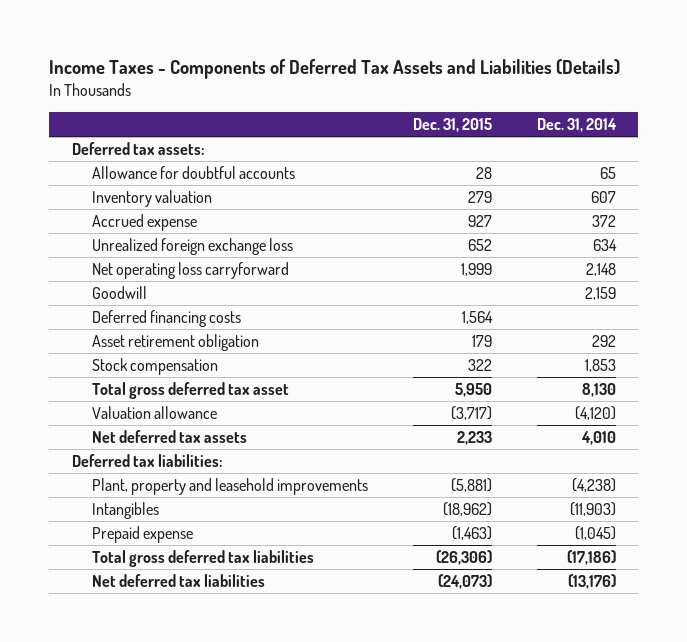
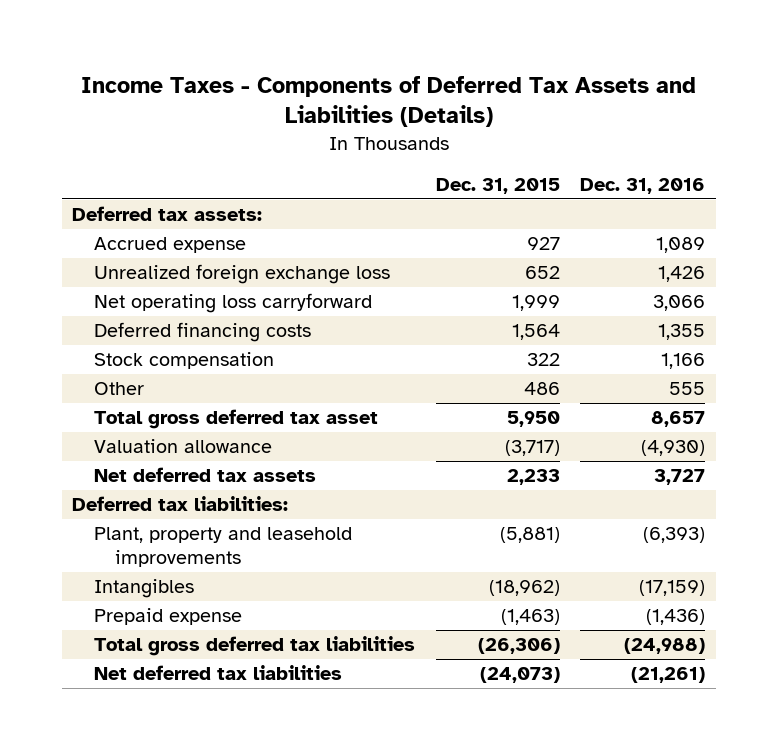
[536,117,617,132] Dec. 31, 2014 -> none
none -> [580,178,706,195] Dec. 31, 2016
[91,166,295,180] Allowance for doubtful accounts -> none
[91,190,212,208] Inventory valuation -> none
[91,286,147,300] Goodwill -> none
[91,334,259,352] Asset retirement obligation -> none
none -> [93,382,144,396] Other

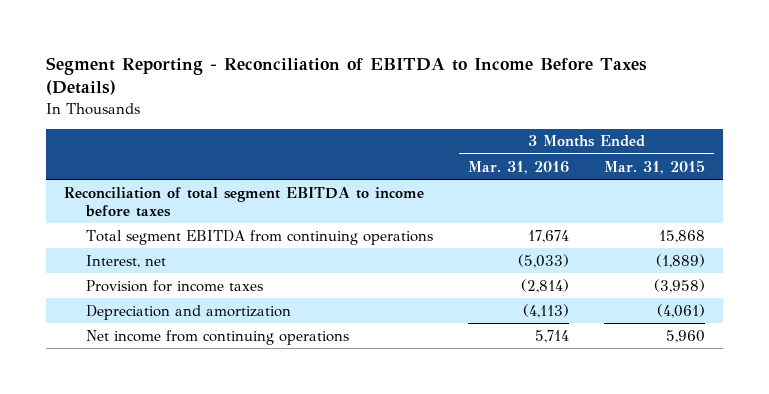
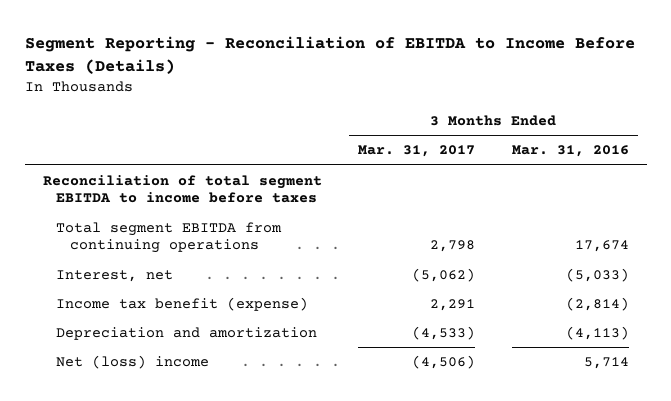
[604,159,706,174] Mar. 31, 2015 -> none
none -> [358,145,476,158] Mar. 31, 2017
[85,279,263,292] Provision for income taxes -> [56,296,309,311] Income tax benefit (expense)
[85,329,349,345] Net income from continuing operations -> [56,354,210,369] Net (loss) income

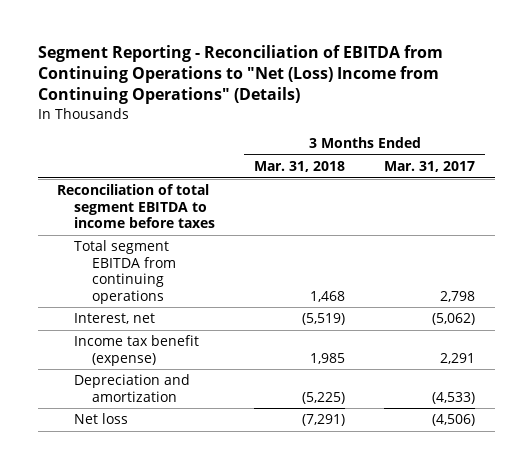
[24,35,635,74] Segment Reporting - Reconciliation of EBITDA to Income Before Taxes (Details) -> [37,45,443,105] Segment Reporting - Reconciliation of EBITDA from Continuing Operations to "Net (Loss) Income from Continuing Operations" (Details)
[511,145,629,158] Mar. 31, 2016 -> none
none -> [254,161,346,173] Mar. 31, 2018
[56,354,210,369] Net (loss) income -> [74,413,129,425] Net loss

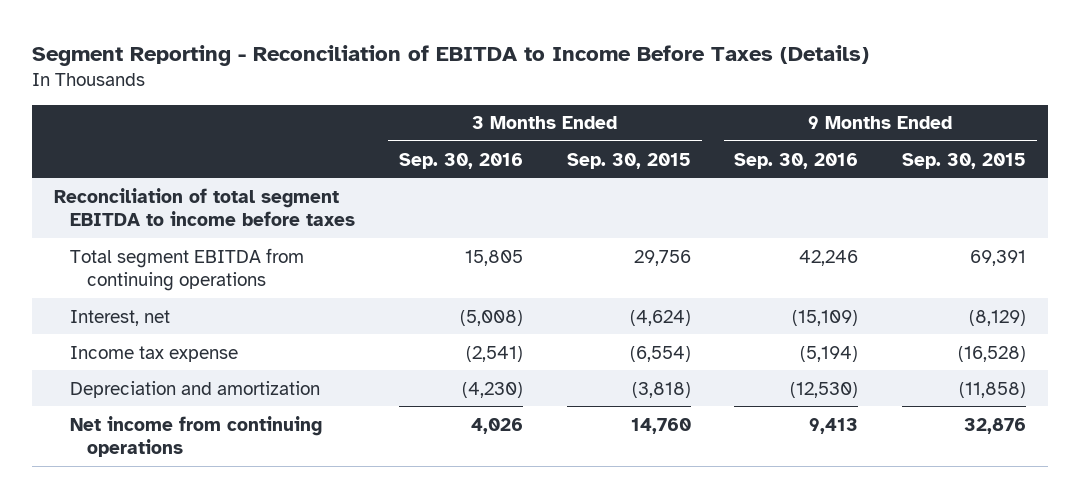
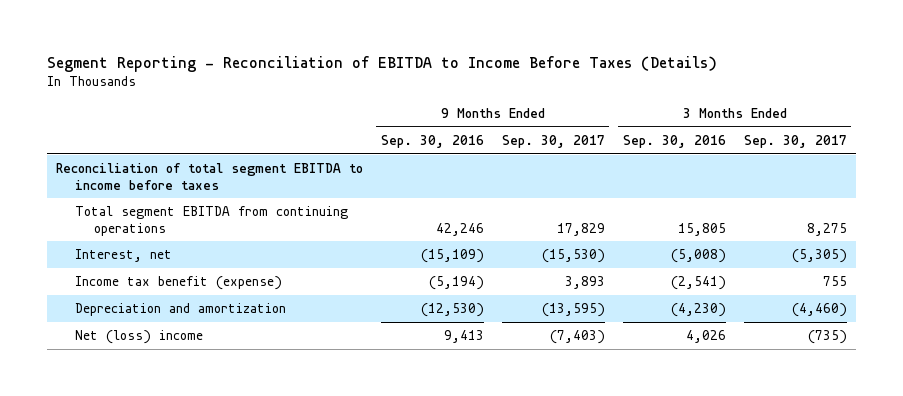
[566,152,691,169] Sep. 30, 2015 -> none
[902,152,1027,169] Sep. 30, 2015 -> none
none -> [501,134,605,148] Sep. 30, 2017
none -> [743,134,847,148] Sep. 30, 2017
[70,345,239,362] Income tax expense -> [75,276,283,291] Income tax benefit (expense)
[70,415,323,458] Net income from continuing operations -> [75,330,204,345] Net (loss) income

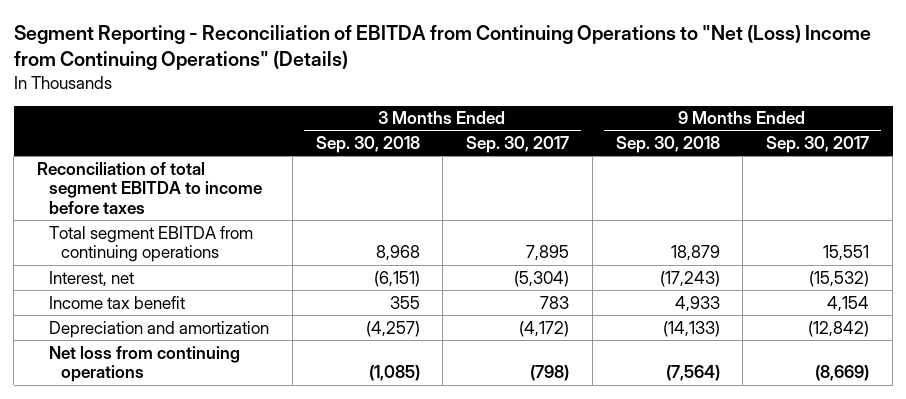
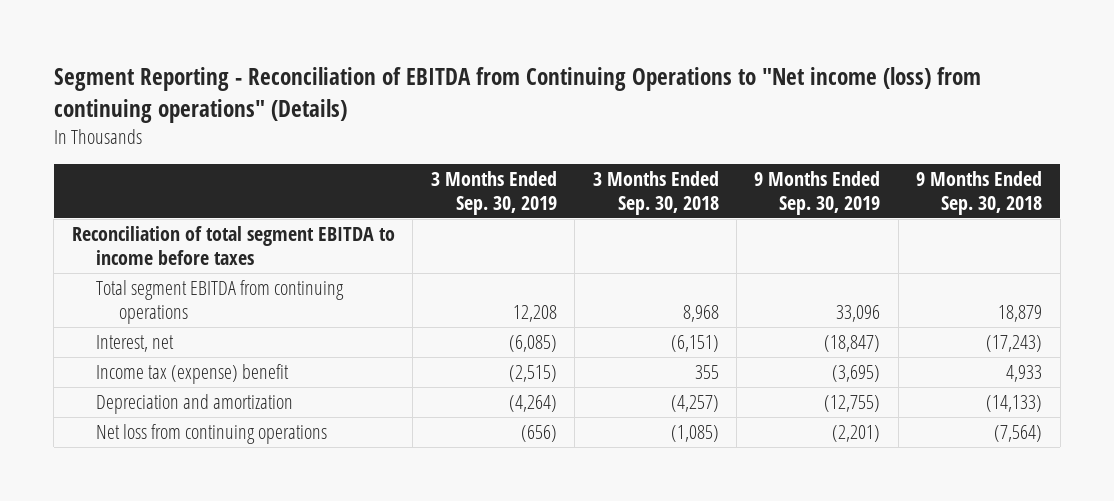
[13,24,871,71] Segment Reporting - Reconciliation of EBITDA from Continuing Operations to "Net (Loss) Income from Continuing Operations" (Details) -> [53,67,981,123] Segment Reporting - Reconciliation of EBITDA from Continuing Operations to "Net income (loss) from continuing operations" (Details)
[466,136,570,154] Sep. 30, 2017 -> none
[766,136,870,154] Sep. 30, 2017 -> none
none -> [430,171,557,215] 3 Months Ended Sep. 30, 2019
none -> [754,171,881,215] 9 Months Ended Sep. 30, 2019
[49,295,186,309] Income tax benefit -> [95,364,289,385] Income tax (expense) benefit

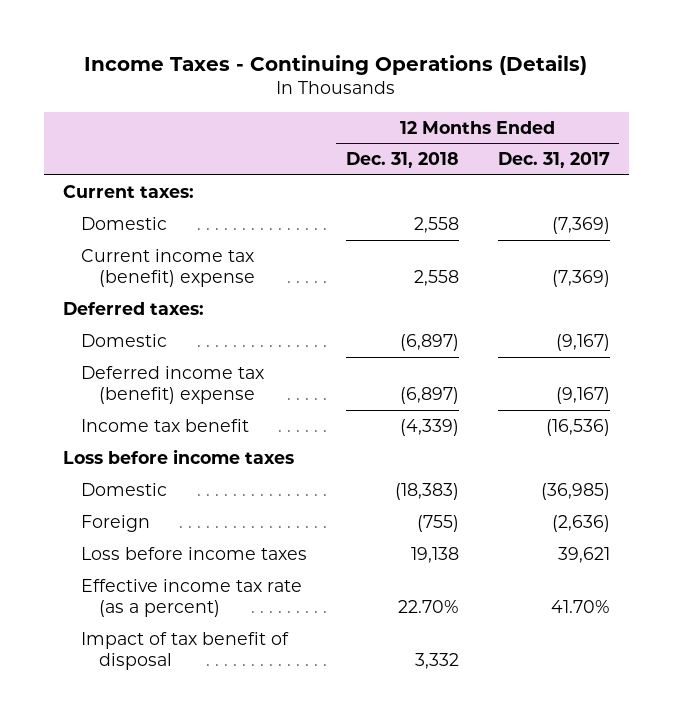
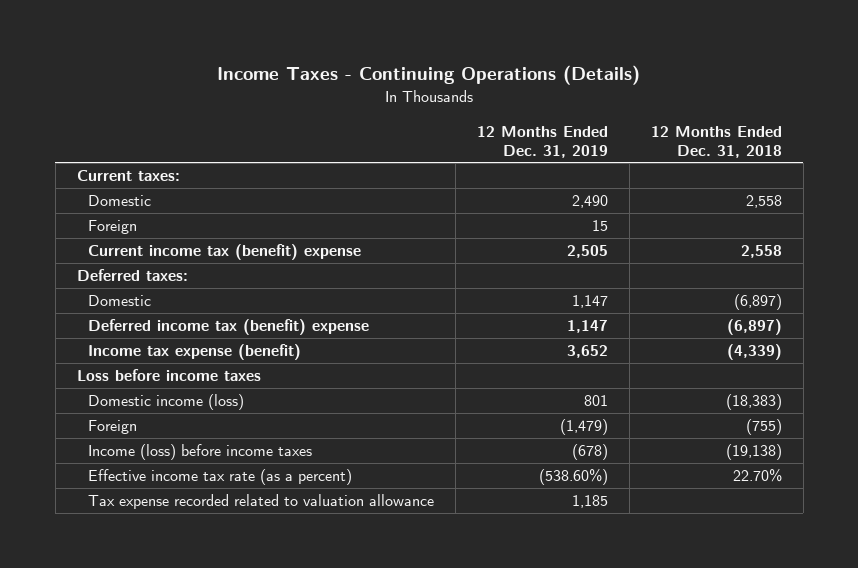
[497,152,610,169] Dec. 31, 2017 -> none
none -> [477,125,609,158] 12 Months Ended Dec. 31, 2019
none -> [88,220,138,235] Foreign
[81,418,250,432] Income tax benefit -> [88,344,302,361] Income tax expense (benefit)
[81,482,168,496] Domestic -> [88,394,245,411] Domestic income (loss)
[81,546,308,560] Loss before income taxes -> [88,444,313,461] Income (loss) before income taxes
[410,546,459,563] 19,138 -> [725,444,782,461] (19,138)
[81,631,290,671] Impact of tax benefit of disposal -> none
none -> [88,494,435,510] Tax expense recorded related to valuation allowance

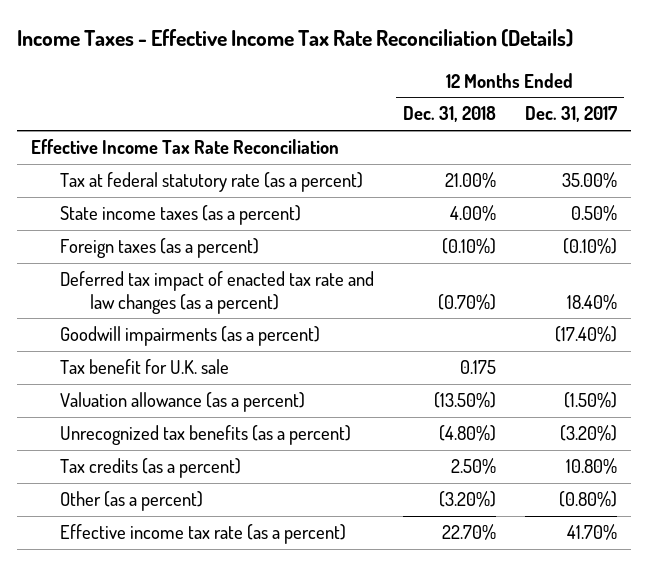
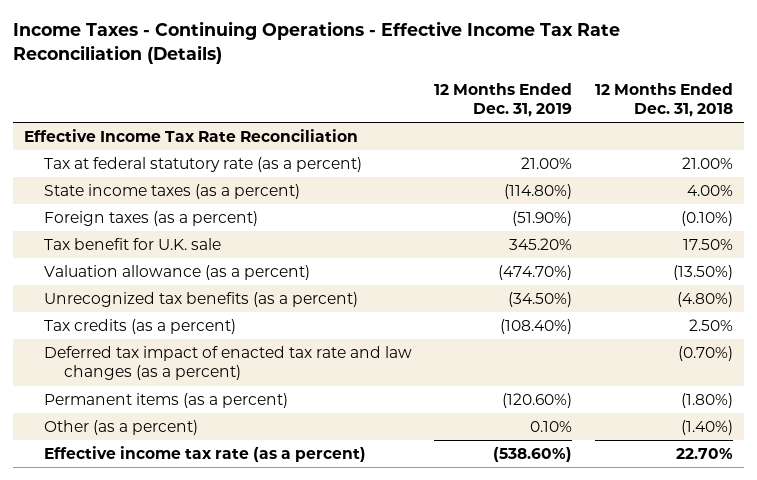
[16,28,573,47] Income Taxes - Effective Income Tax Rate Reconciliation (Details) -> [12,21,620,65] Income Taxes - Continuing Operations - Effective Income Tax Rate Reconciliation (Details)
[524,106,617,123] Dec. 31, 2017 -> none
none -> [434,82,573,118] 12 Months Ended Dec. 31, 2019
[60,326,321,347] Goodwill impairments (as a percent) -> none
[459,360,496,375] 0.175 -> [682,238,733,250] 17.50%
[60,271,375,314] Deferred tax impact of enacted tax rate and law changes (as a percent) -> [43,345,412,381] Deferred tax impact of enacted tax rate and law changes (as a percent)
none -> [43,392,288,408] Permanent items (as a percent)
[438,491,496,508] (3.20%) -> [680,419,733,435] (1.40%)

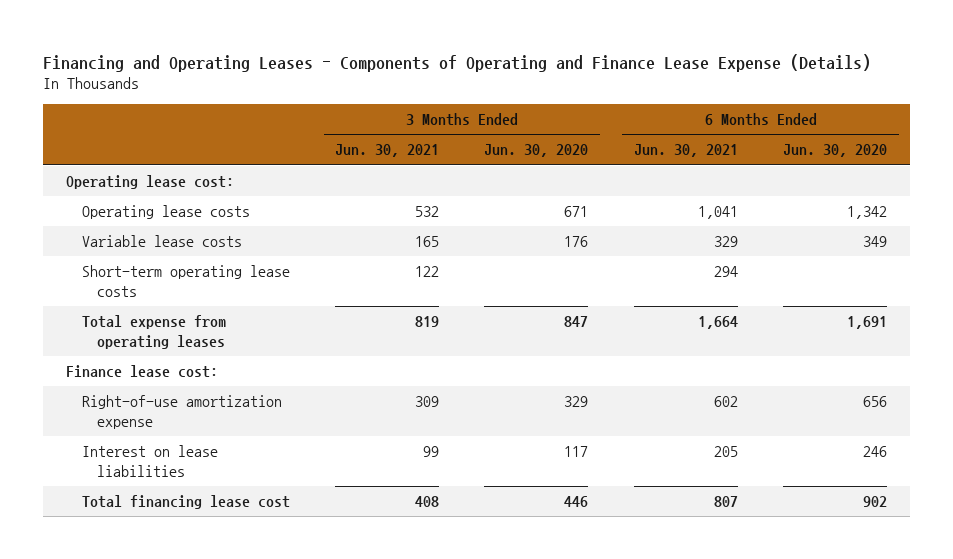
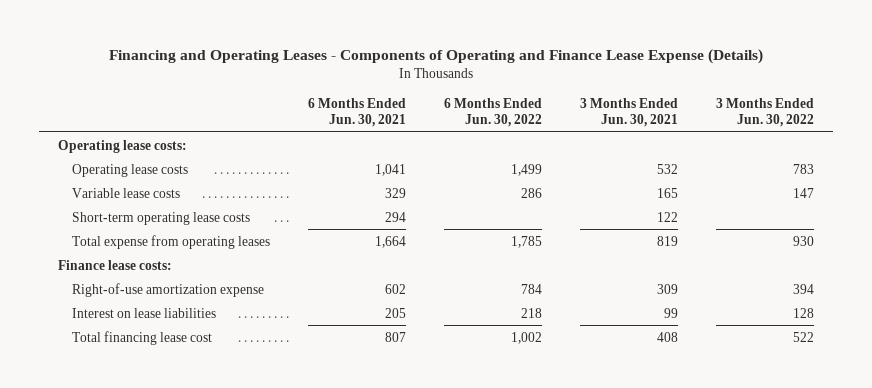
[484,144,589,158] Jun. 30, 2020 -> none
[783,144,888,158] Jun. 30, 2020 -> none
none -> [444,97,543,127] 6 Months Ended Jun. 30, 2022
none -> [716,97,815,127] 3 Months Ended Jun. 30, 2022
[66,175,235,190] Operating lease cost: -> [57,139,187,153] Operating lease costs:
[66,365,219,379] Finance lease cost: -> [57,259,172,270] Finance lease costs:

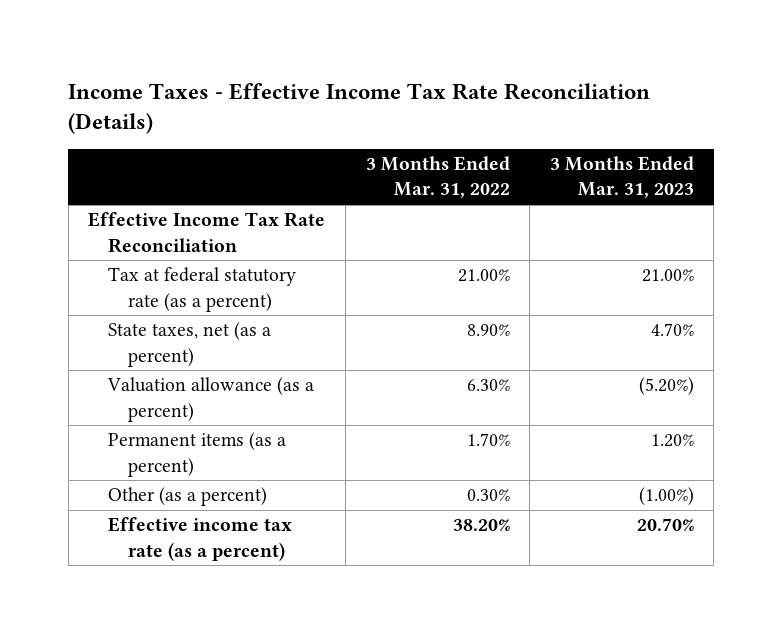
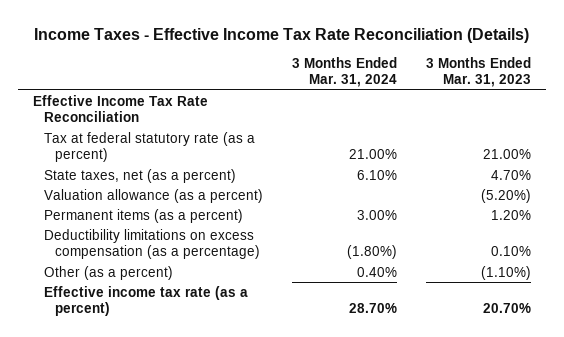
[365,156,510,199] 3 Months Ended Mar. 31, 2022 -> none
none -> [292,57,398,88] 3 Months Ended Mar. 31, 2024
none -> [44,228,261,259] Deductibility limitations on excess compensation (as a percentage)
[638,487,694,506] (1.00%) -> [481,265,532,280] (1.10%)

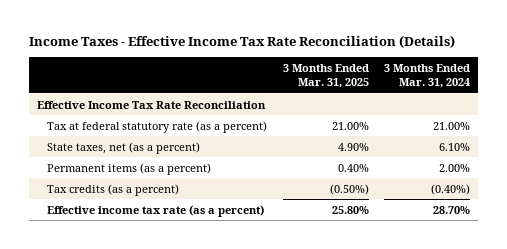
[426,57,532,88] 3 Months Ended Mar. 31, 2023 -> none
none -> [282,63,369,89] 3 Months Ended Mar. 31, 2025
[44,188,264,203] Valuation allowance (as a percent) -> none
[44,228,261,259] Deductibility limitations on excess compensation (as a percentage) -> none
[44,265,174,280] Other (as a percent) -> none
[357,209,398,220] 3.00% -> [439,163,471,172] 2.00%
none -> [47,183,180,196] Tax credits (as a percent)

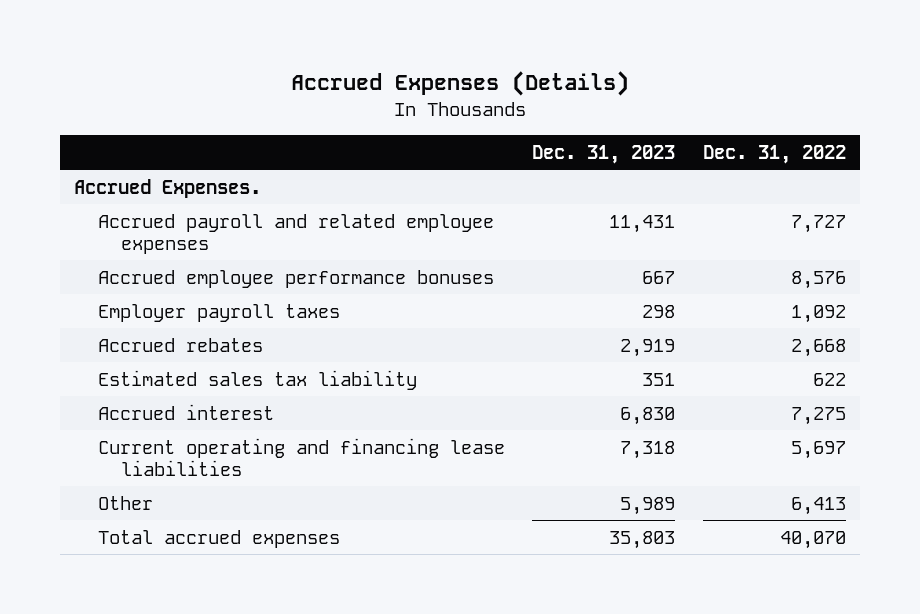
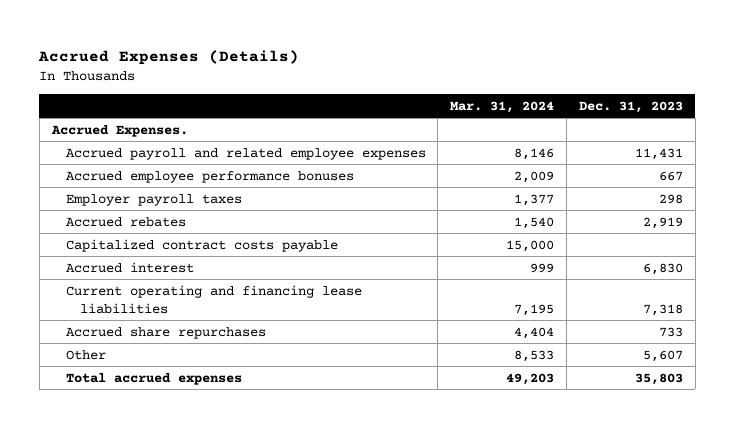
[702,144,846,164] Dec. 31, 2022 -> none
none -> [450,100,555,113] Mar. 31, 2024
[97,369,417,390] Estimated sales tax liability -> none
none -> [65,238,338,252] Capitalized contract costs payable
none -> [65,326,266,339] Accrued share repurchases
[620,496,676,515] 5,989 -> [643,349,684,362] 5,607

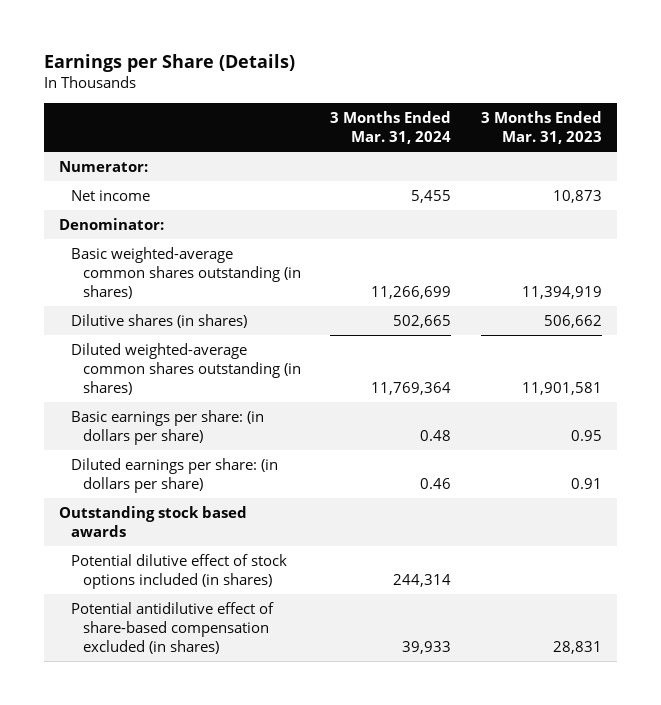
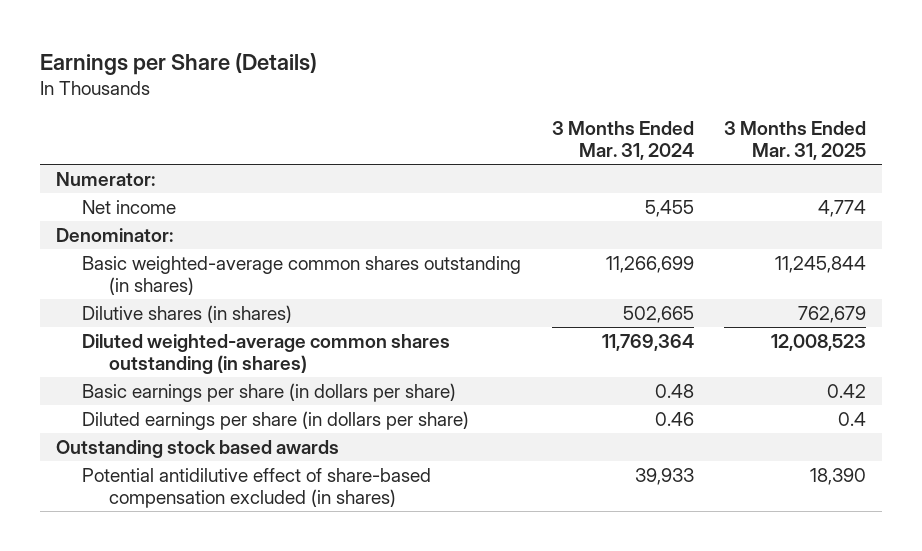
[480,111,602,145] 3 Months Ended Mar. 31, 2023 -> none
none -> [724,121,867,161] 3 Months Ended Mar. 31, 2025
[70,410,264,446] Basic earnings per share: (in dollars per share) -> [82,382,457,402] Basic earnings per share (in dollars per share)
[70,458,278,494] Diluted earnings per share: (in dollars per share) -> [82,410,470,430] Diluted earnings per share (in dollars per share)
[70,554,287,590] Potential dilutive effect of stock options included (in shares) -> none

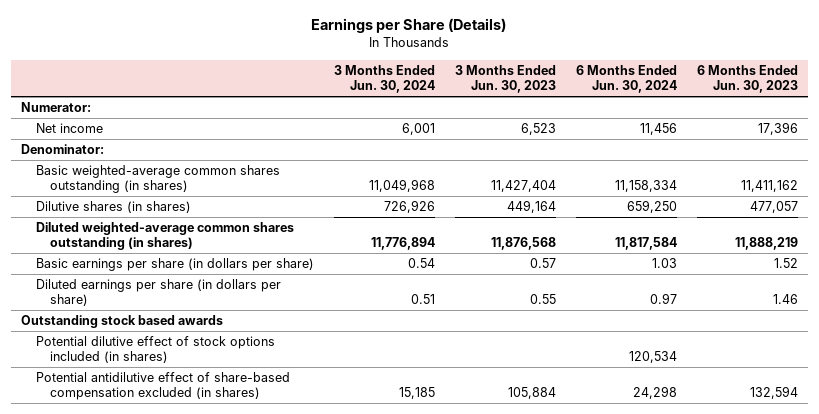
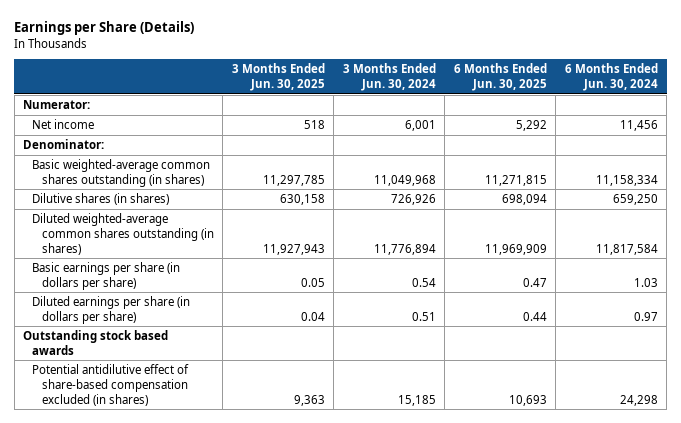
[454,64,556,94] 3 Months Ended Jun. 30, 2023 -> none
[696,64,798,94] 6 Months Ended Jun. 30, 2023 -> none
none -> [231,63,325,91] 3 Months Ended Jun. 30, 2025
none -> [453,63,547,91] 6 Months Ended Jun. 30, 2025
[35,336,275,364] Potential dilutive effect of stock options included (in shares) -> none

